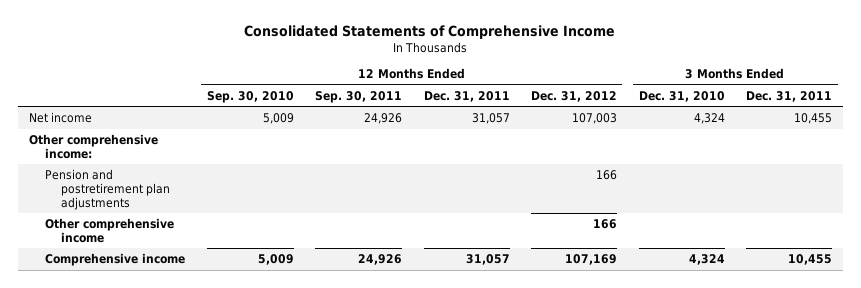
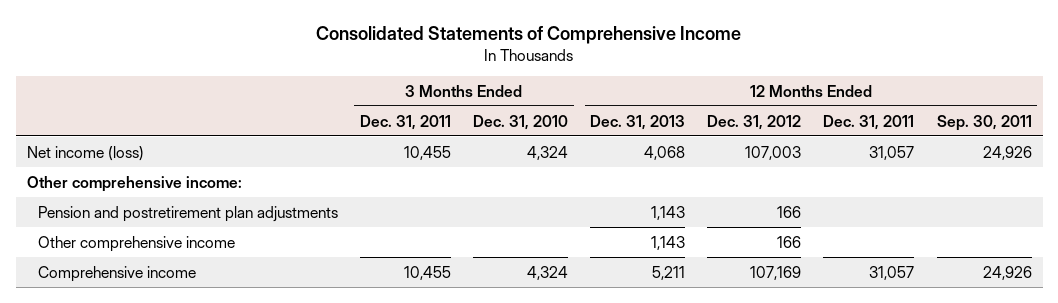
[206,90,294,103] Sep. 30, 2010 -> none
none -> [590,114,686,130] Dec. 31, 2013
[28,112,92,124] Net income -> [26,145,144,161] Net income (loss)

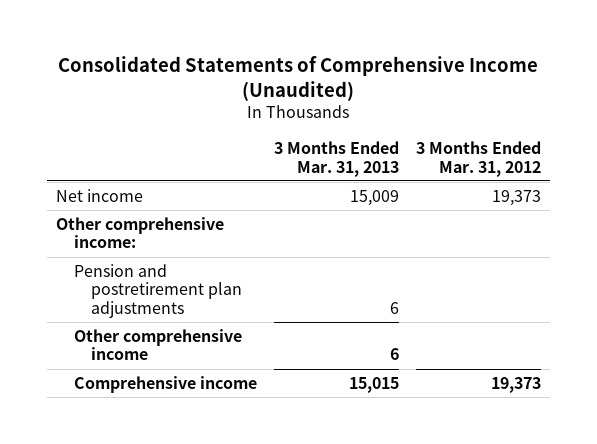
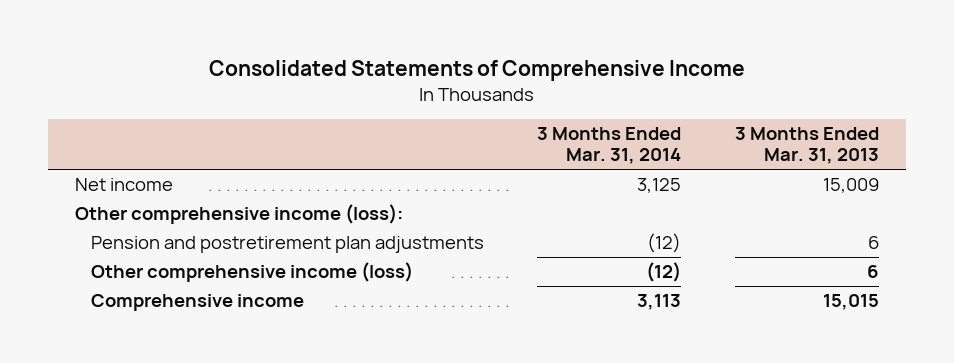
[58,55,539,101] Consolidated Statements of Comprehensive Income (Unaudited) -> [208,60,745,82] Consolidated Statements of Comprehensive Income
[416,141,542,177] 3 Months Ended Mar. 31, 2012 -> none
none -> [537,127,682,165] 3 Months Ended Mar. 31, 2014
[55,216,224,249] Other comprehensive income: -> [74,204,403,225] Other comprehensive income (loss):
[73,328,242,361] Other comprehensive income -> [90,262,413,283] Other comprehensive income (loss)

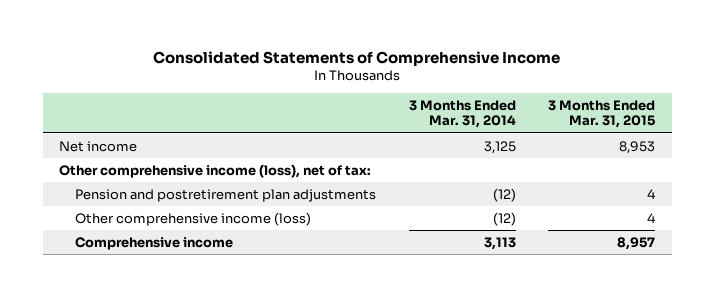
[735,127,880,165] 3 Months Ended Mar. 31, 2013 -> none
none -> [548,100,656,129] 3 Months Ended Mar. 31, 2015
[74,204,403,225] Other comprehensive income (loss): -> [59,163,372,178] Other comprehensive income (loss), net of tax:

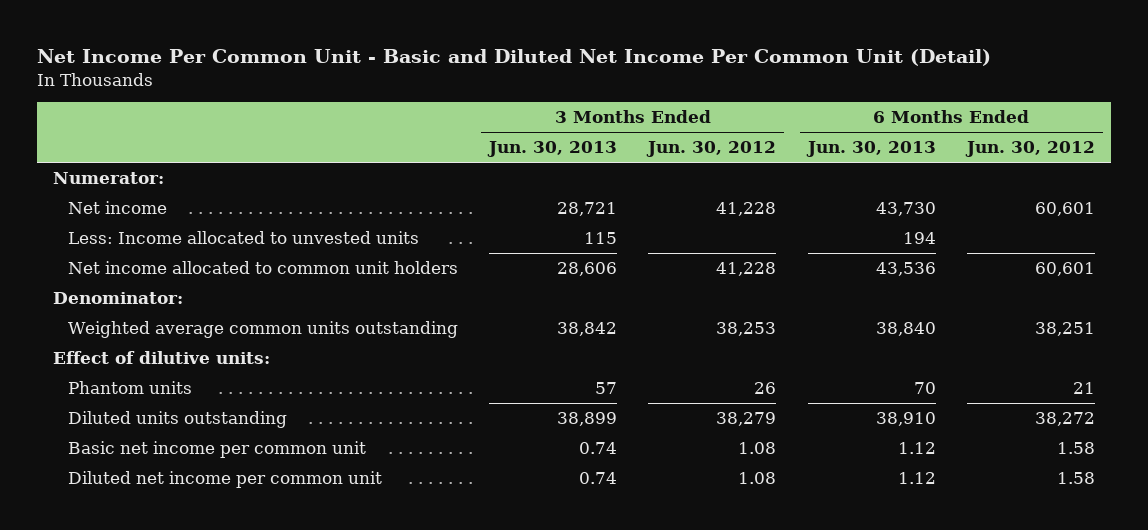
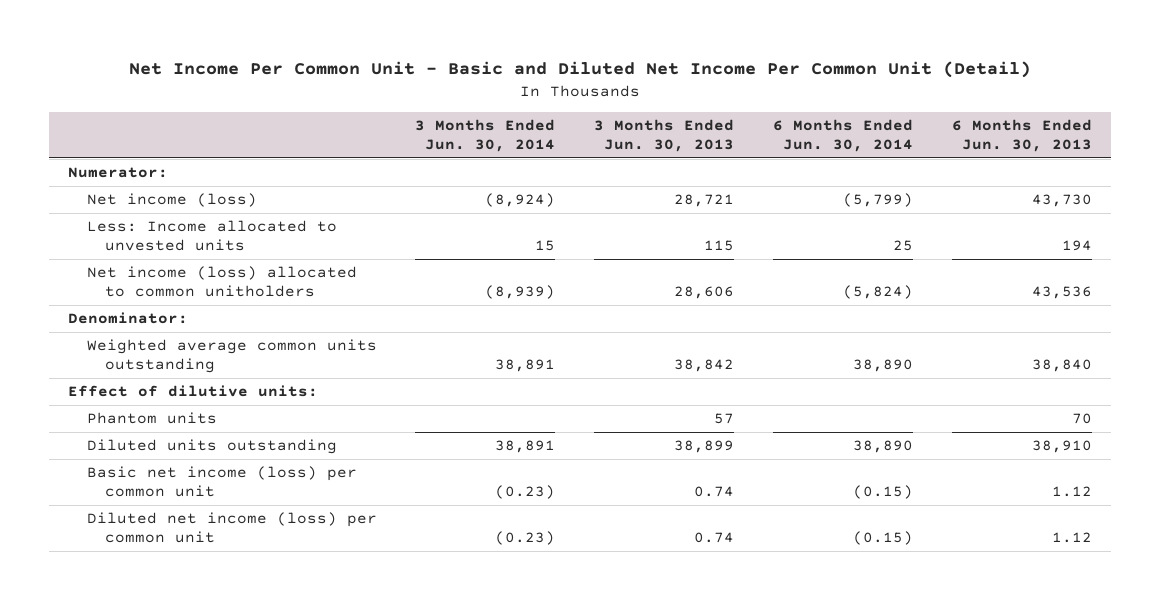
[646,141,777,158] Jun. 30, 2012 -> none
[964,141,1095,158] Jun. 30, 2012 -> none
none -> [415,119,556,152] 3 Months Ended Jun. 30, 2014
none -> [772,119,913,152] 6 Months Ended Jun. 30, 2014
[67,201,167,215] Net income -> [86,193,257,208] Net income (loss)
[67,261,458,275] Net income allocated to common unit holders -> [86,266,357,298] Net income (loss) allocated to common unitholders
[67,441,366,459] Basic net income per common unit -> [86,466,357,498] Basic net income (loss) per common unit
[67,471,382,489] Diluted net income per common unit -> [86,512,377,544] Diluted net income (loss) per common unit

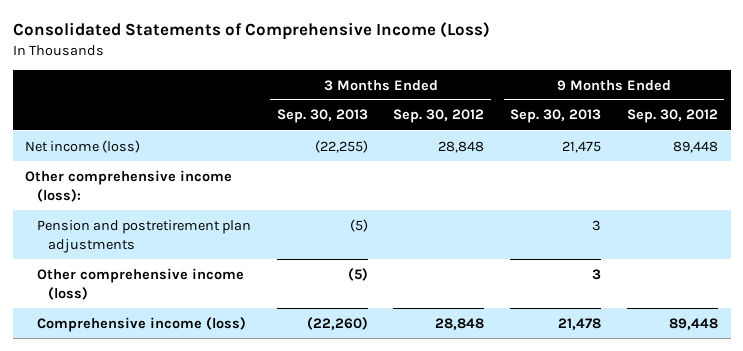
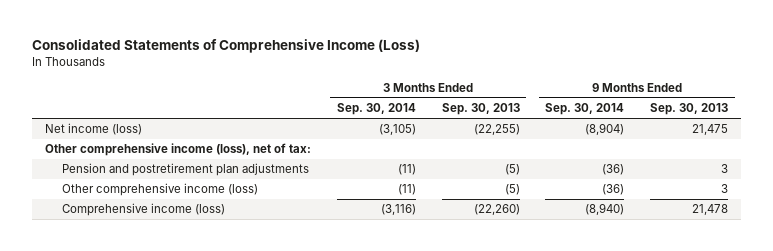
[393,109,485,124] Sep. 30, 2012 -> none
[626,109,718,124] Sep. 30, 2012 -> none
none -> [336,103,416,116] Sep. 30, 2014
none -> [545,103,625,116] Sep. 30, 2014
[25,169,233,202] Other comprehensive income (loss): -> [44,143,311,157] Other comprehensive income (loss), net of tax:

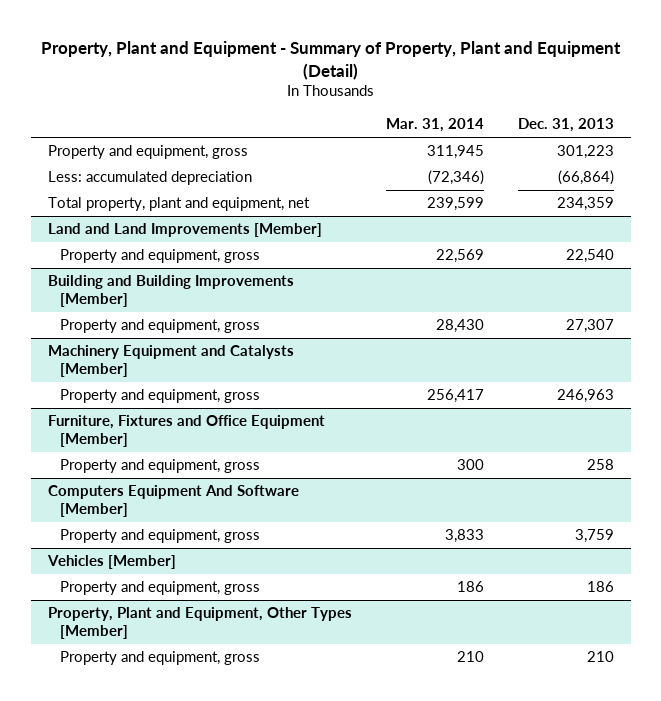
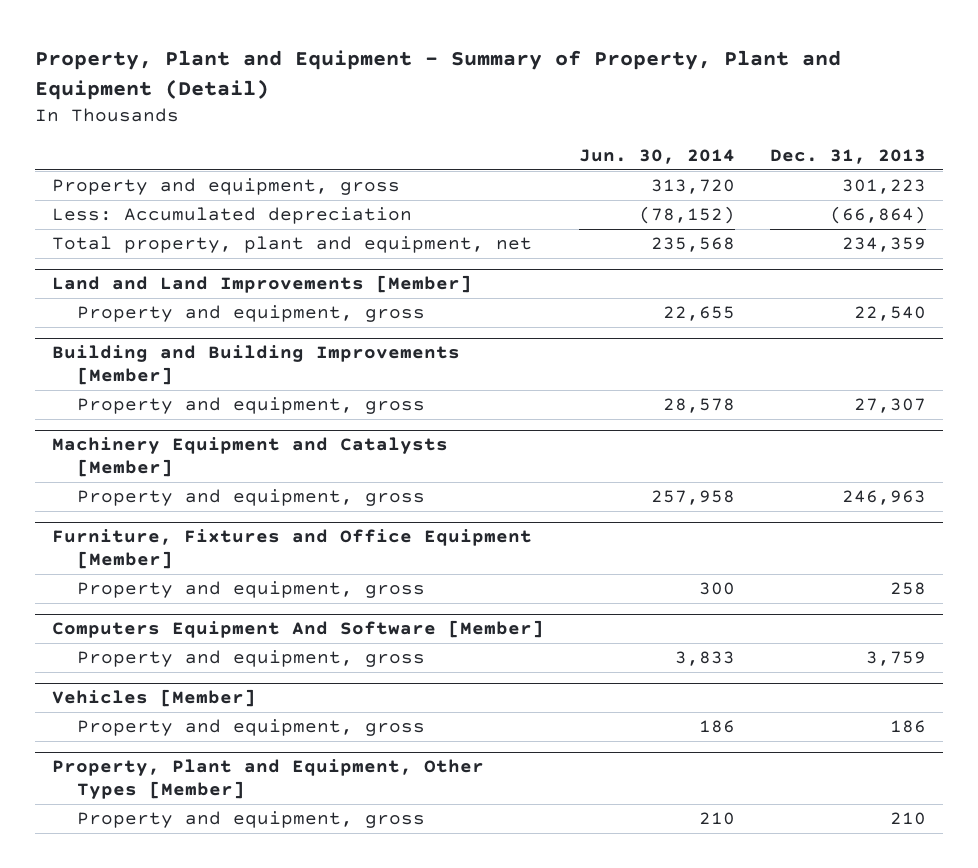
[385,118,484,133] Mar. 31, 2014 -> none
none -> [579,148,736,164] Jun. 30, 2014
[47,171,252,186] Less: accumulated depreciation -> [52,207,413,225] Less: Accumulated depreciation

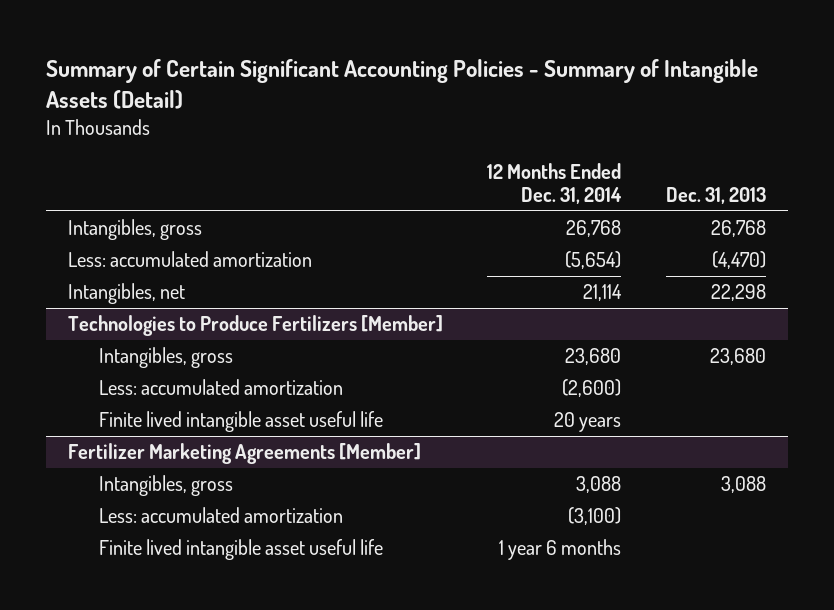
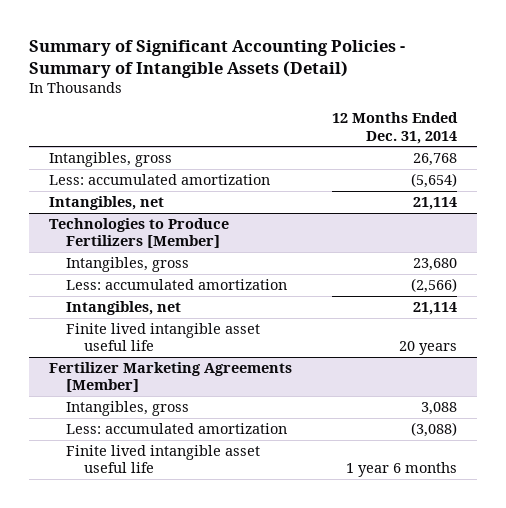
[45,58,758,110] Summary of Certain Significant Accounting Policies - Summary of Intangible Assets (Detail) -> [29,39,406,78] Summary of Significant Accounting Policies - Summary of Intangible Assets (Detail)
[665,187,766,205] Dec. 31, 2013 -> none
[562,379,622,398] (2,600) -> [410,278,457,294] (2,566)
none -> [66,301,182,316] Intangibles, net
[568,507,622,526] (3,100) -> [410,422,457,438] (3,088)

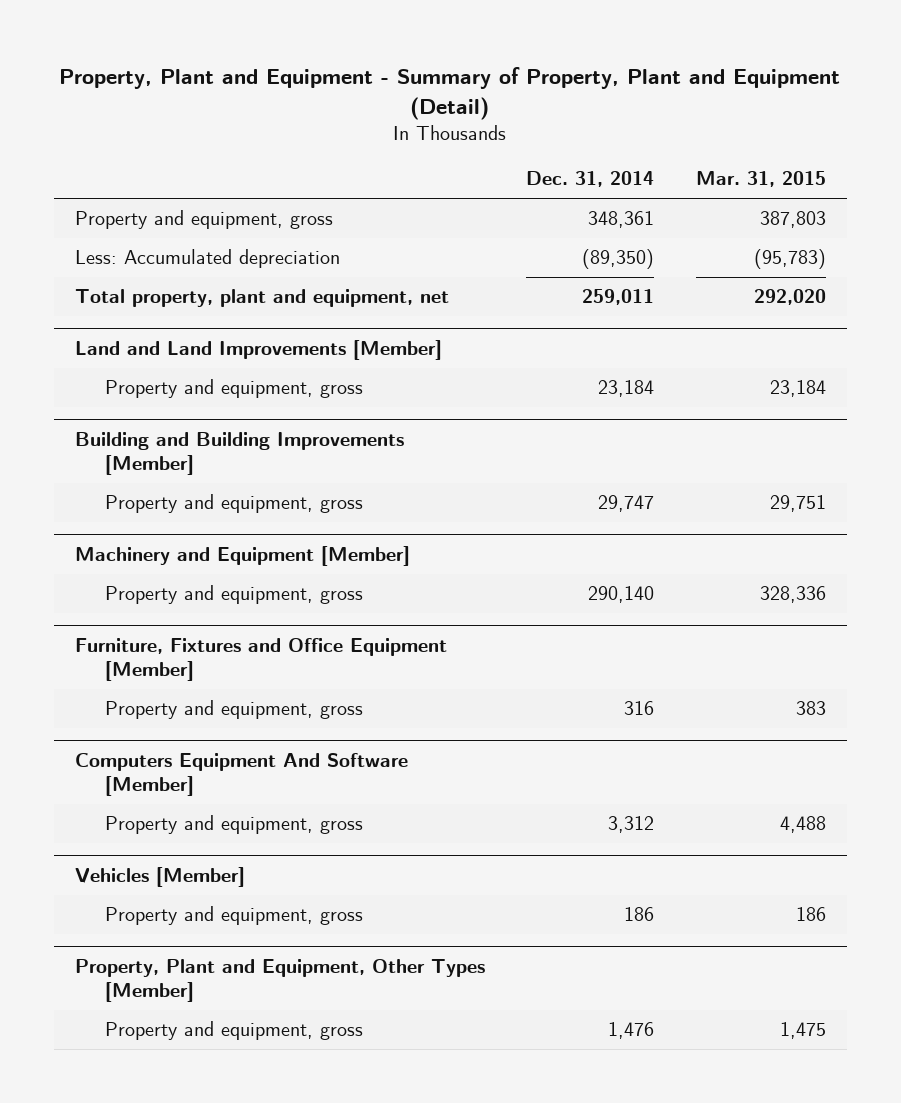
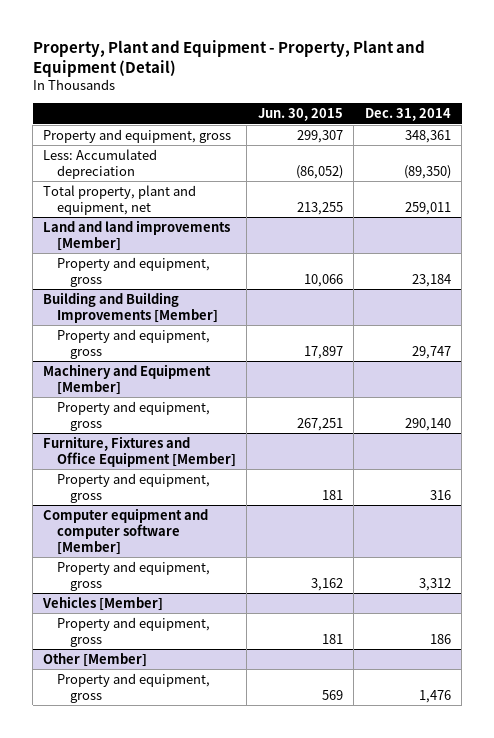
[59,66,841,120] Property, Plant and Equipment - Summary of Property, Plant and Equipment (Detail) -> [32,39,425,77] Property, Plant and Equipment - Property, Plant and Equipment (Detail)
[696,171,827,188] Mar. 31, 2015 -> none
none -> [257,108,343,122] Jun. 30, 2015
[74,339,442,360] Land and Land Improvements [Member] -> [43,219,231,251] Land and land improvements [Member]
[74,752,408,797] Computers Equipment And Software [Member] -> [43,507,209,556] Computer equipment and computer software [Member]
[74,958,485,1003] Property, Plant and Equipment, Other Types [Member] -> [43,652,148,667] Other [Member]

